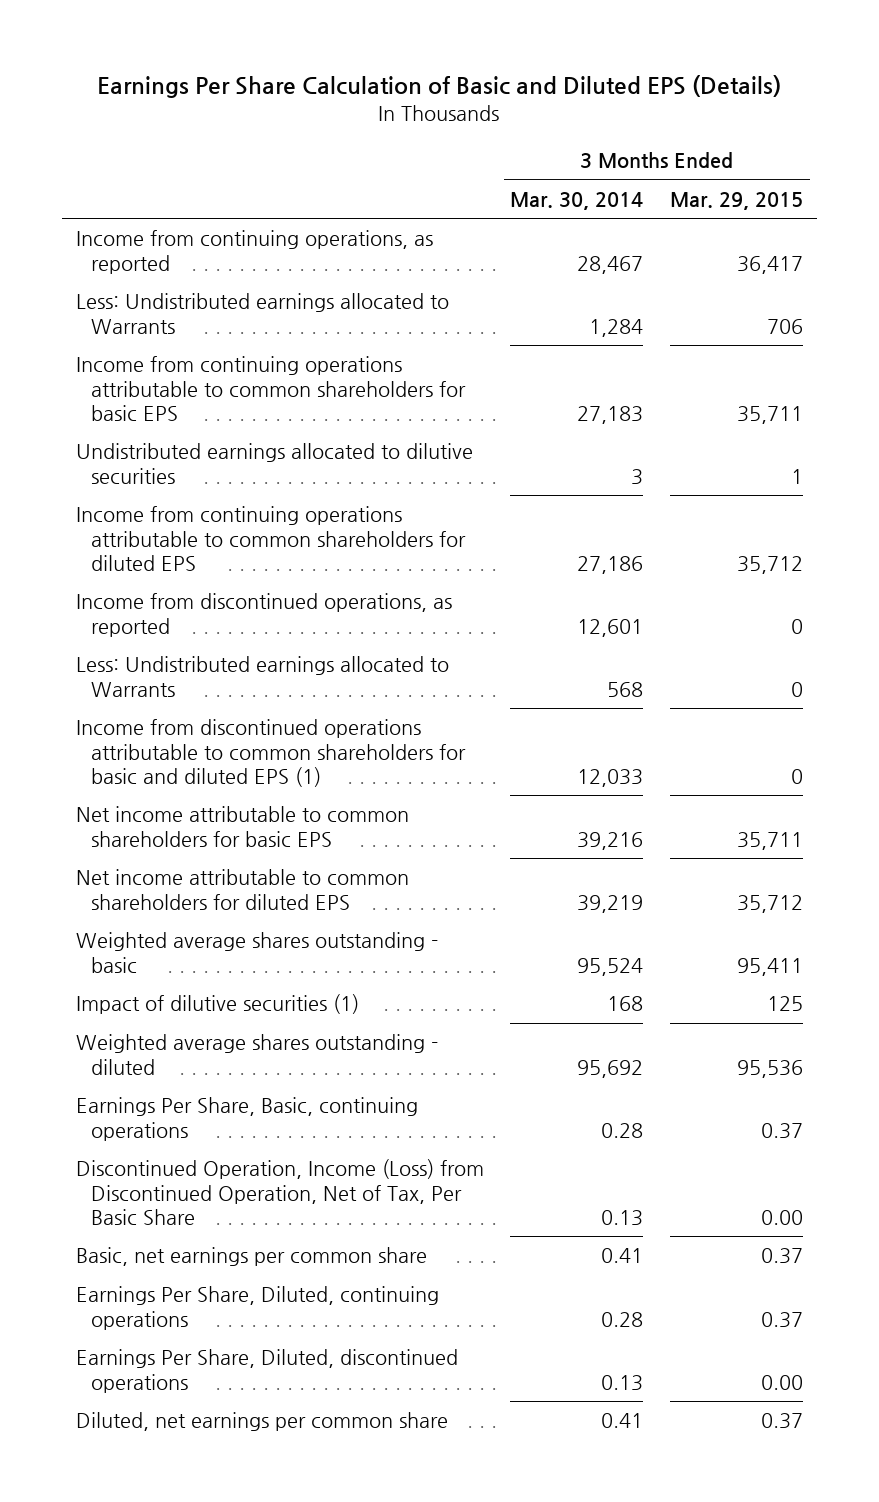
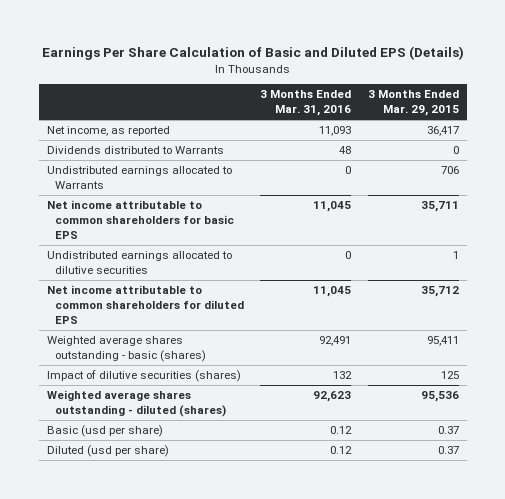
[510,191,644,210] Mar. 30, 2014 -> none
none -> [260,90,352,117] 3 Months Ended Mar. 31, 2016
[75,356,466,421] Income from continuing operations attributable to common shareholders for basic EPS -> none
[75,506,466,571] Income from continuing operations attributable to common shareholders for diluted EPS -> none
[75,593,452,637] Income from discontinued operations, as reported -> none
[75,656,449,697] Less: Undistributed earnings allocated to Warrants -> none
[75,719,466,787] Income from discontinued operations attributable to common shareholders for basic and diluted EPS (1) -> none
[75,230,433,274] Income from continuing operations, as reported -> [46,126,170,137] Net income, as reported
none -> [46,146,224,155] Dividends distributed to Warrants
[75,293,449,334] Less: Undistributed earnings allocated to Warrants -> [46,166,232,190] Undistributed earnings allocated to Warrants
[75,443,473,484] Undistributed earnings allocated to dilutive securities -> [46,251,232,275] Undistributed earnings allocated to dilutive securities
[75,1097,418,1141] Earnings Per Share, Basic, continuing operations -> none
[75,1159,484,1225] Discontinued Operation, Income (Loss) from Discontinued Operation, Net of Tax, Per Basic Share -> none
[75,1286,439,1330] Earnings Per Share, Diluted, continuing operations -> none
[75,1349,458,1393] Earnings Per Share, Diluted, discontinued operations -> none
[75,932,438,973] Weighted average shares outstanding - basic -> [46,336,207,363] Weighted average shares outstanding - basic (shares)
[75,994,359,1015] Impact of dilutive securities (1) -> [46,370,241,383] Impact of dilutive securities (shares)
[75,1034,438,1075] Weighted average shares outstanding - diluted -> [46,390,227,418] Weighted average shares outstanding - diluted (shares)
[75,1247,427,1267] Basic, net earnings per common share -> [46,425,163,438] Basic (usd per share)
[75,1412,448,1432] Diluted, net earnings per common share -> [46,445,169,458] Diluted (usd per share)

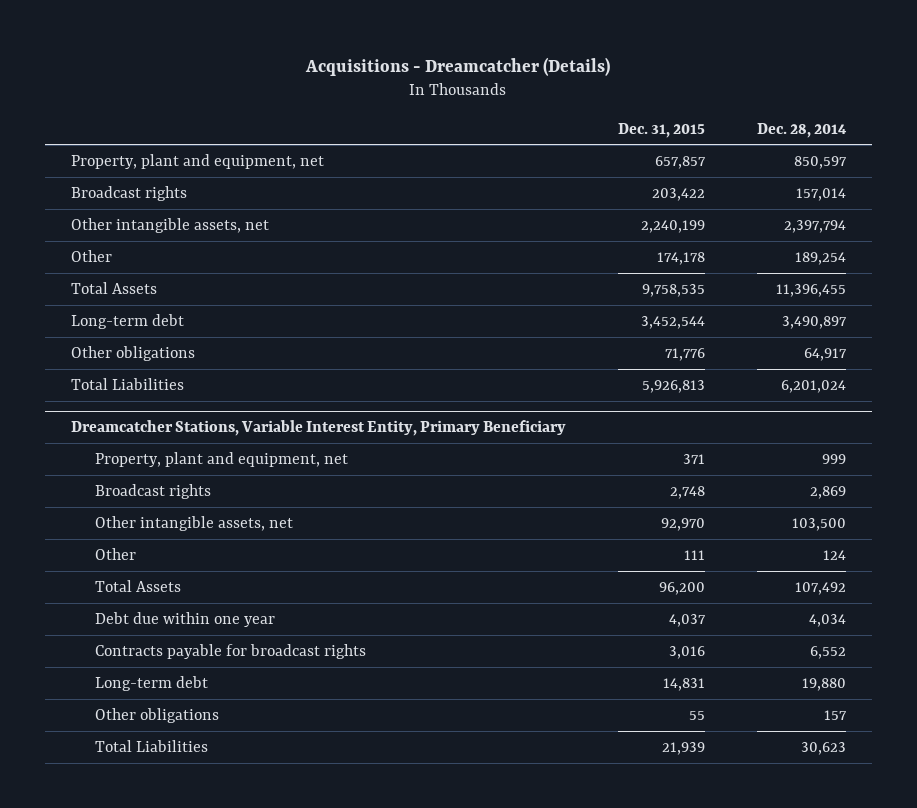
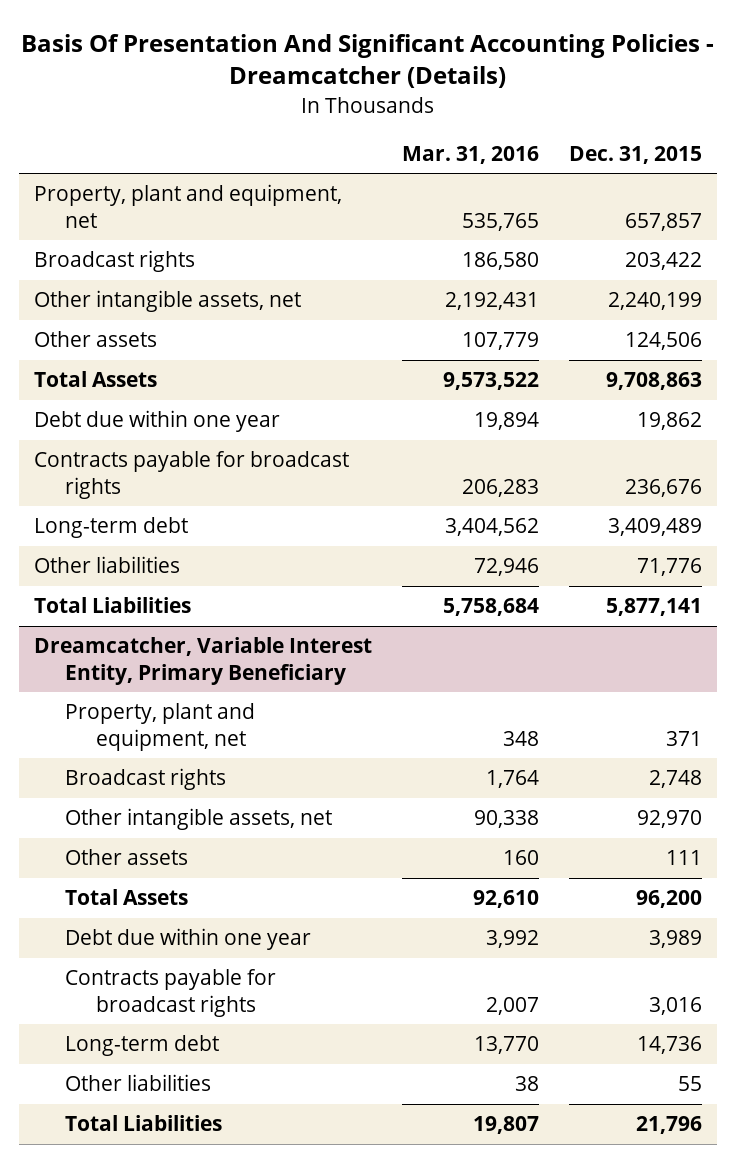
[305,56,611,76] Acquisitions - Dreamcatcher (Details) -> [20,33,714,89] Basis Of Presentation And Significant Accounting Policies - Dreamcatcher (Details)
[756,122,847,138] Dec. 28, 2014 -> none
none -> [401,145,539,164] Mar. 31, 2016
[70,249,112,262] Other -> [33,331,157,348] Other assets
[656,251,705,265] 174,178 -> [624,332,702,351] 124,506
[641,283,705,297] 9,758,535 -> [605,372,702,391] 9,708,863
none -> [33,410,280,433] Debt due within one year
none -> [33,451,349,500] Contracts payable for broadcast rights
[640,315,705,329] 3,452,544 -> [607,518,702,537] 3,409,489
[70,345,195,361] Other obligations -> [33,556,180,574] Other liabilities
[641,379,705,393] 5,926,813 -> [605,598,702,617] 5,877,141
[70,420,566,437] Dreamcatcher Stations, Variable Interest Entity, Primary Beneficiary -> [33,637,372,686] Dreamcatcher, Variable Interest Entity, Primary Beneficiary
[95,547,137,560] Other -> [64,849,188,866] Other assets
[668,613,706,627] 4,037 -> [648,930,702,949] 3,989
[662,677,705,691] 14,831 -> [636,1036,702,1055] 14,736
[95,707,220,723] Other obligations -> [64,1074,211,1092] Other liabilities
[661,741,705,755] 21,939 -> [635,1116,702,1135] 21,796

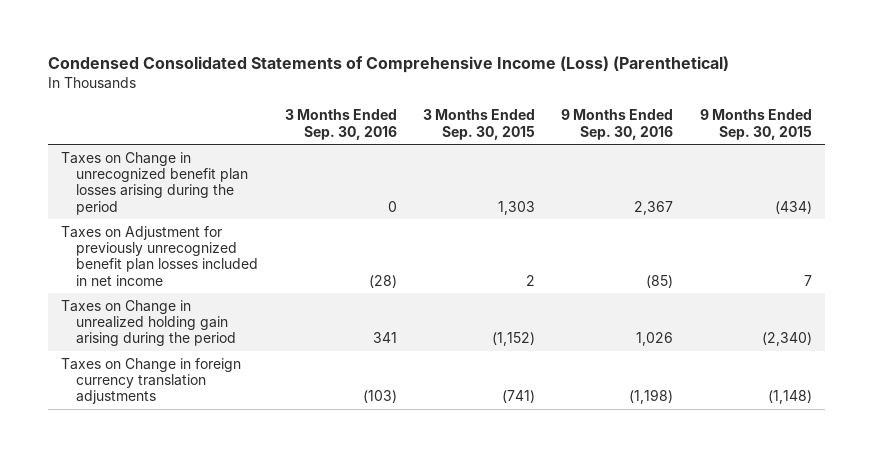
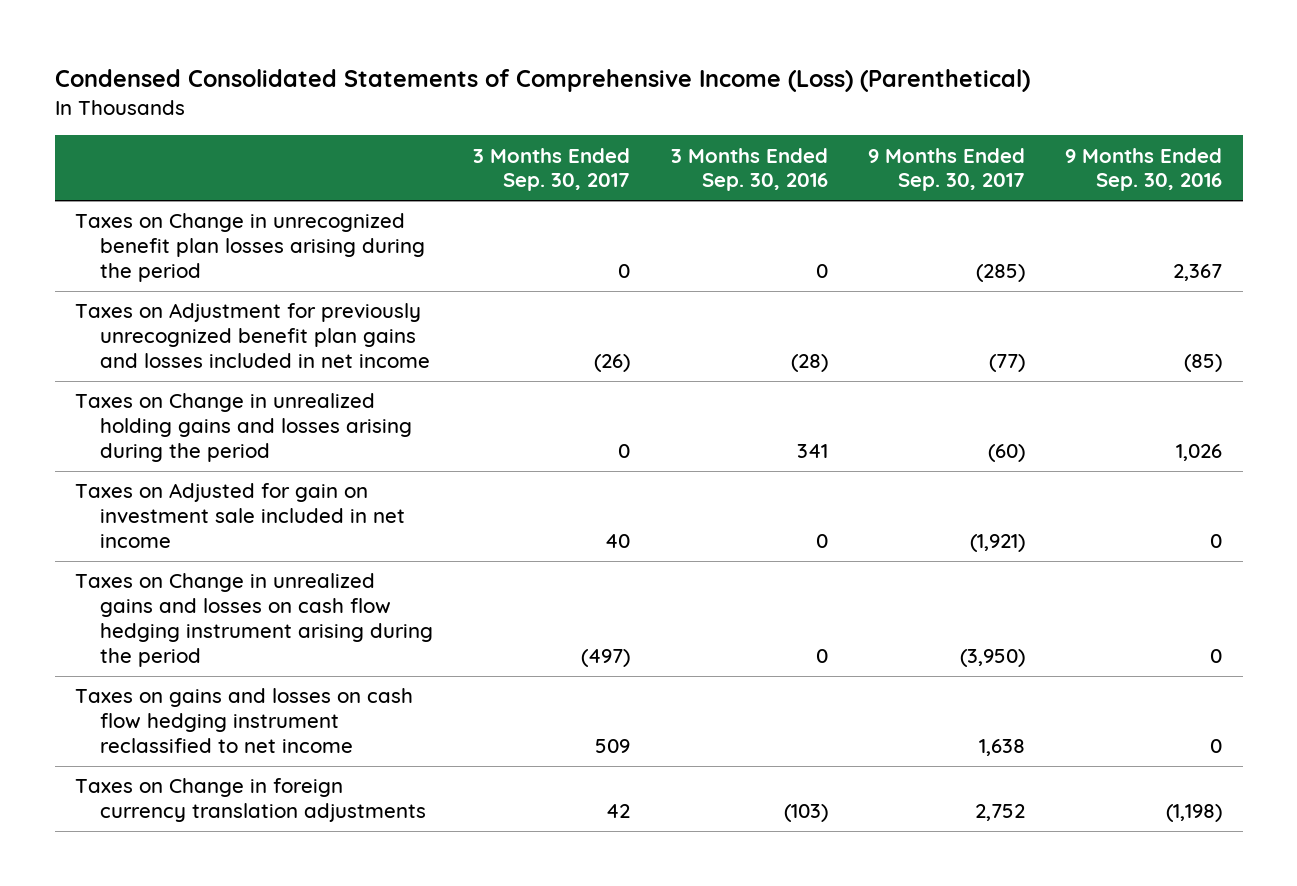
[422,109,535,140] 3 Months Ended Sep. 30, 2015 -> none
[699,109,812,140] 9 Months Ended Sep. 30, 2015 -> none
none -> [473,147,631,192] 3 Months Ended Sep. 30, 2017
none -> [868,147,1026,192] 9 Months Ended Sep. 30, 2017
[60,225,259,286] Taxes on Adjustment for previously unrecognized benefit plan losses included in net income -> [74,303,431,369] Taxes on Adjustment for previously unrecognized benefit plan gains and losses included in net income
[60,299,237,347] Taxes on Change in unrealized holding gain arising during the period -> [74,393,413,463] Taxes on Change in unrealized holding gains and losses arising during the period
none -> [74,483,406,549] Taxes on Adjusted for gain on investment sale included in net income
none -> [74,573,434,667] Taxes on Change in unrealized gains and losses on cash flow hedging instrument arising during the period
none -> [74,688,413,754] Taxes on gains and losses on cash flow hedging instrument reclassified to net income

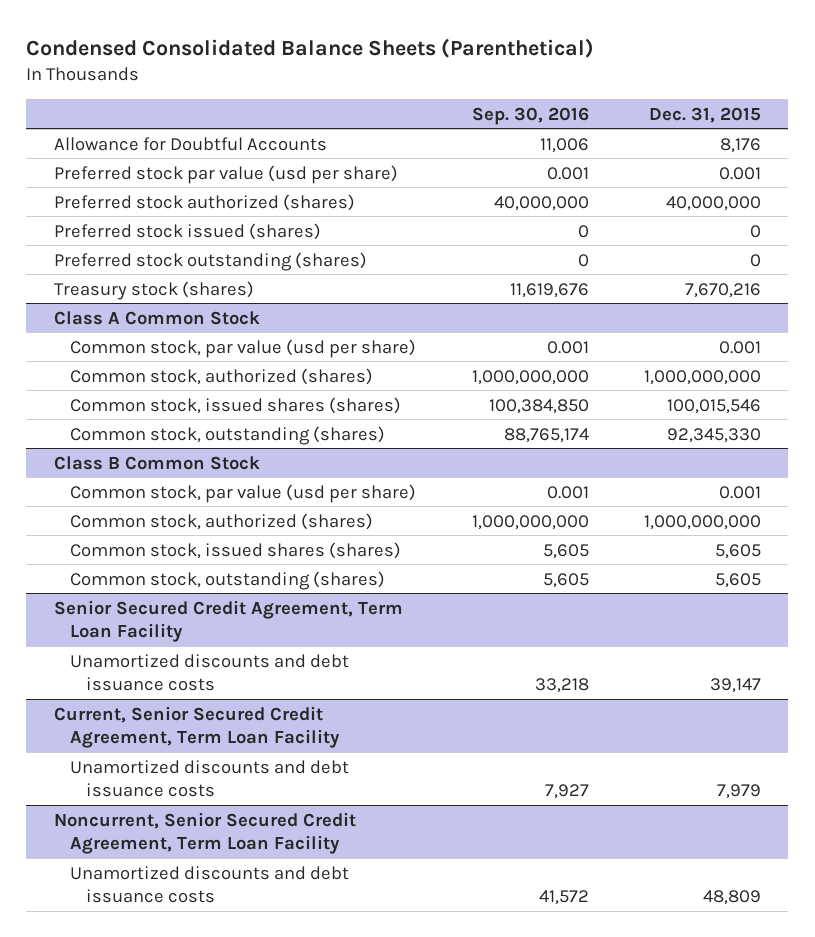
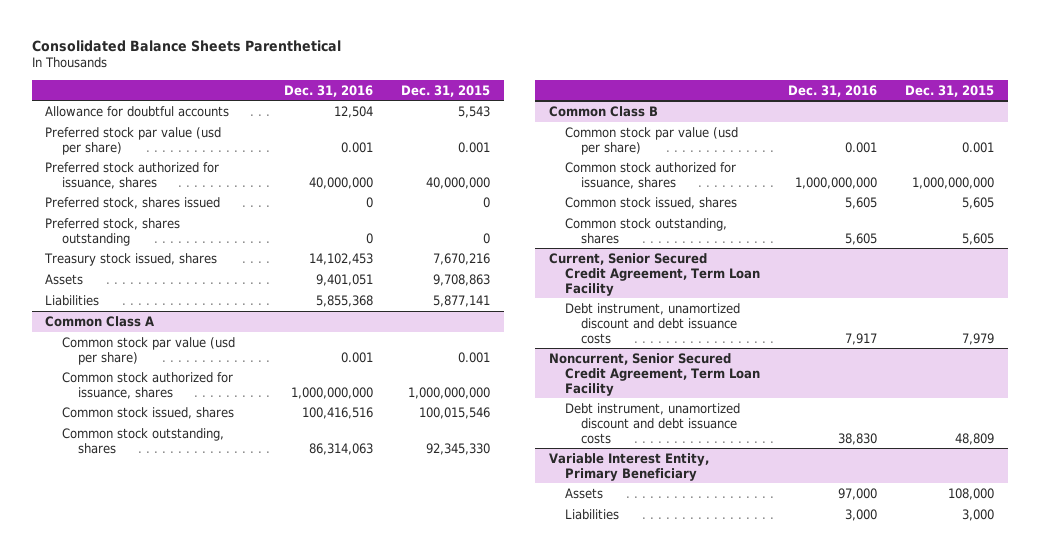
[26,38,595,59] Condensed Consolidated Balance Sheets (Parenthetical) -> [31,39,341,52] Consolidated Balance Sheets Parenthetical
[471,106,589,125] Sep. 30, 2016 -> none
none -> [284,84,374,97] Dec. 31, 2016
[54,136,328,151] Allowance for Doubtful Accounts -> [45,105,230,117] Allowance for doubtful accounts
[719,137,761,153] 8,176 -> [458,105,491,118] 5,543
[54,599,404,642] Senior Secured Credit Agreement, Term Loan Facility -> none
[70,653,350,691] Unamortized discounts and debt issuance costs -> none
[54,193,356,211] Preferred stock authorized (shares) -> [45,161,220,189] Preferred stock authorized for issuance, shares
[54,222,322,240] Preferred stock issued (shares) -> [45,196,221,209] Preferred stock, shares issued
[54,251,368,271] Preferred stock outstanding (shares) -> [45,217,181,246] Preferred stock, shares outstanding
[54,280,255,300] Treasury stock (shares) -> [44,252,218,266] Treasury stock issued, shares
none -> [45,273,84,285] Assets
none -> [45,294,100,306] Liabilities
[54,310,261,325] Class A Common Stock -> [45,315,155,327] Common Class A
[70,338,417,358] Common stock, par value (usd per share) -> [61,336,235,365] Common stock par value (usd per share)
[70,367,374,385] Common stock, authorized (shares) -> [61,371,233,399] Common stock authorized for issuance, shares
[70,396,402,414] Common stock, issued shares (shares) -> [61,406,234,419] Common stock issued, shares
[70,425,386,445] Common stock, outstanding (shares) -> [61,427,224,454] Common stock outstanding, shares
[54,455,261,470] Class B Common Stock -> [548,105,658,117] Common Class B
[70,483,417,503] Common stock, par value (usd per share) -> [565,126,739,155] Common stock par value (usd per share)
[70,512,374,530] Common stock, authorized (shares) -> [565,161,737,189] Common stock authorized for issuance, shares
[70,541,402,559] Common stock, issued shares (shares) -> [565,196,738,209] Common stock issued, shares
[70,570,386,590] Common stock, outstanding (shares) -> [565,217,728,244] Common stock outstanding, shares
[70,759,350,797] Unamortized discounts and debt issuance costs -> [565,302,741,344] Debt instrument, unamortized discount and debt issuance costs
[70,865,350,903] Unamortized discounts and debt issuance costs -> [565,402,741,444] Debt instrument, unamortized discount and debt issuance costs
none -> [548,452,709,481] Variable Interest Entity, Primary Beneficiary
none -> [565,487,604,499] Assets
none -> [565,508,620,520] Liabilities

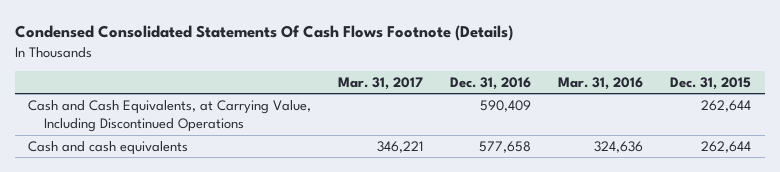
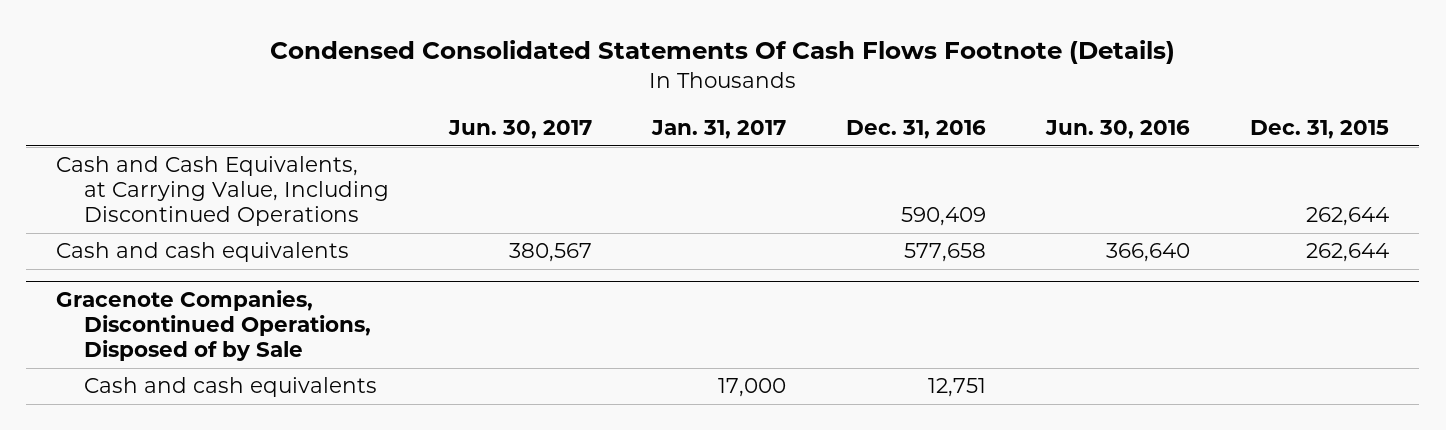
[338,76,424,90] Mar. 31, 2017 -> none
[558,76,644,90] Mar. 31, 2016 -> none
none -> [448,120,593,140] Jun. 30, 2017
none -> [651,120,787,140] Jan. 31, 2017
none -> [1045,120,1191,140] Jun. 30, 2016
none -> [56,289,372,361] Gracenote Companies, Discontinued Operations, Disposed of by Sale
none -> [84,377,378,398] Cash and cash equivalents

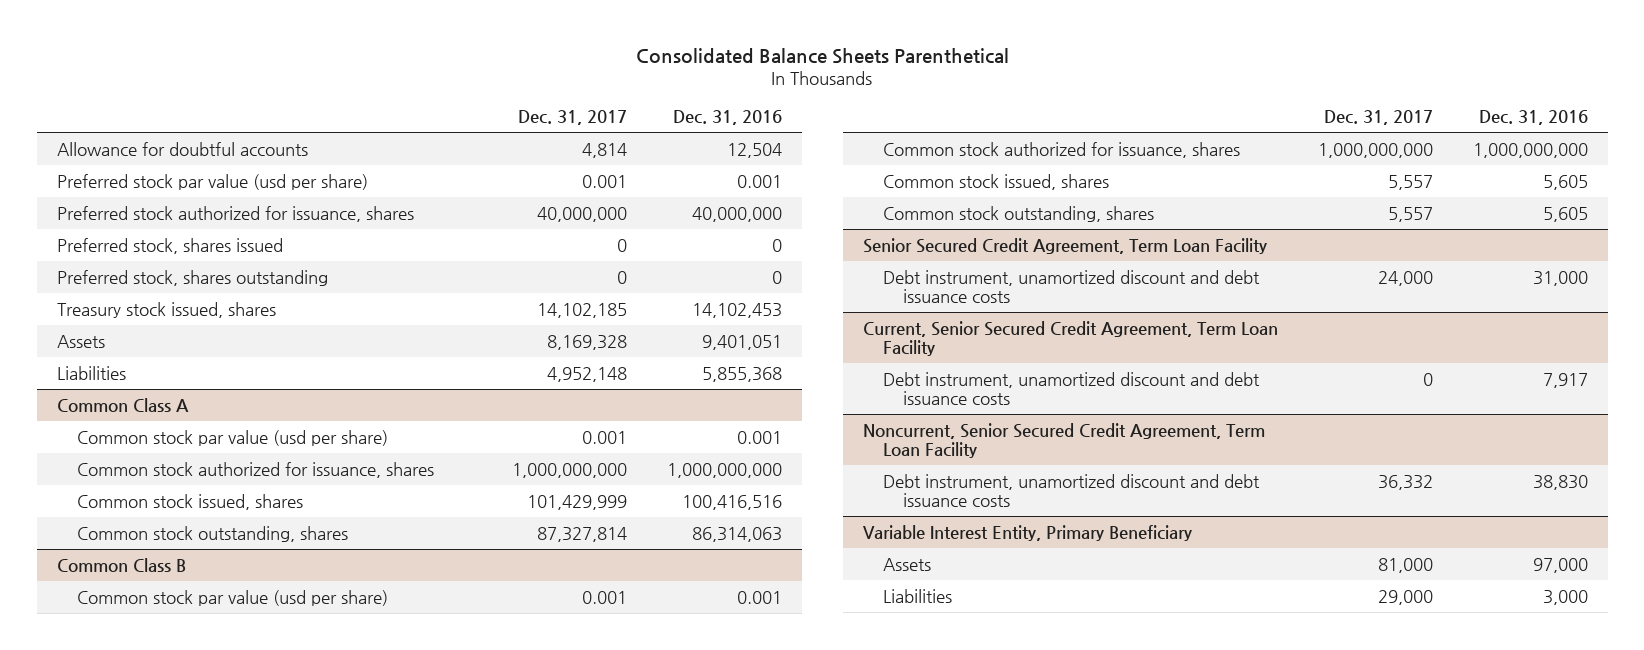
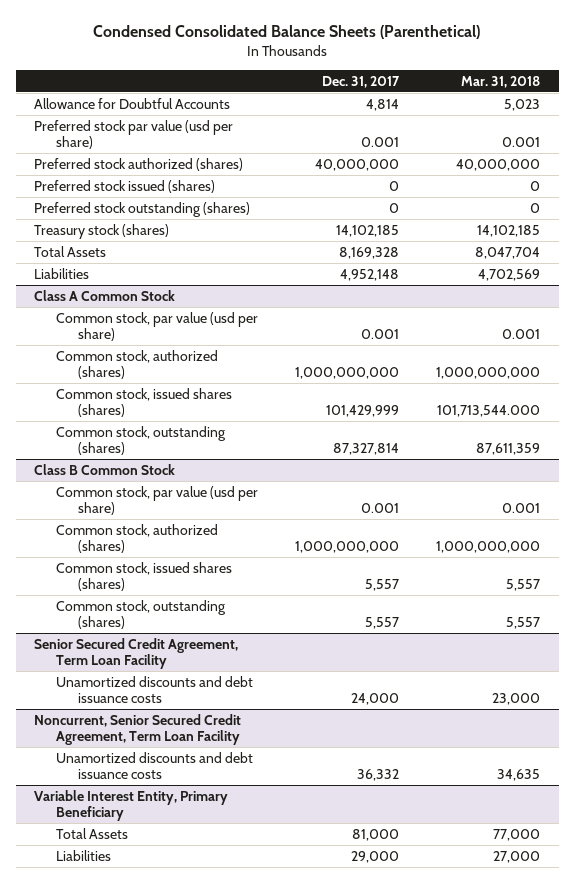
[636,48,1010,65] Consolidated Balance Sheets Parenthetical -> [93,25,481,40] Condensed Consolidated Balance Sheets (Parenthetical)
[672,110,782,126] Dec. 31, 2016 -> none
none -> [461,75,541,88] Mar. 31, 2018
[56,141,308,156] Allowance for doubtful accounts -> [34,97,231,109] Allowance for Doubtful Accounts
[56,205,414,222] Preferred stock authorized for issuance, shares -> [34,157,244,171] Preferred stock authorized (shares)
[56,237,283,254] Preferred stock, shares issued -> [34,179,216,193] Preferred stock issued (shares)
[56,269,328,286] Preferred stock, shares outstanding -> [34,201,251,217] Preferred stock outstanding (shares)
[56,301,276,318] Treasury stock issued, shares -> [34,223,170,239] Treasury stock (shares)
[56,334,105,348] Assets -> [34,245,107,257] Total Assets
[56,397,189,412] Common Class A -> [34,289,176,301] Class A Common Stock
[77,429,389,446] Common stock par value (usd per share) -> [56,311,259,342] Common stock, par value (usd per share)
[77,461,435,478] Common stock authorized for issuance, shares -> [56,349,219,380] Common stock, authorized (shares)
[77,493,304,510] Common stock issued, shares -> [56,387,233,418] Common stock, issued shares (shares)
[77,525,349,542] Common stock outstanding, shares -> [56,425,227,456] Common stock, outstanding (shares)
[56,557,186,572] Common Class B -> [34,463,176,475] Class B Common Stock
[77,589,389,606] Common stock par value (usd per share) -> [56,485,259,516] Common stock, par value (usd per share)
[882,141,1240,158] Common stock authorized for issuance, shares -> [56,523,219,554] Common stock, authorized (shares)
[882,173,1109,190] Common stock issued, shares -> [56,561,233,592] Common stock, issued shares (shares)
[882,205,1154,222] Common stock outstanding, shares -> [56,599,227,630] Common stock, outstanding (shares)
[862,320,1278,356] Current, Senior Secured Credit Agreement, Term Loan Facility -> none
[882,371,1260,405] Debt instrument, unamortized discount and debt issuance costs -> none
[882,269,1260,303] Debt instrument, unamortized discount and debt issuance costs -> [56,675,254,704] Unamortized discounts and debt issuance costs
[882,473,1260,507] Debt instrument, unamortized discount and debt issuance costs -> [56,751,254,780] Unamortized discounts and debt issuance costs
[882,557,931,571] Assets -> [56,827,129,839] Total Assets

